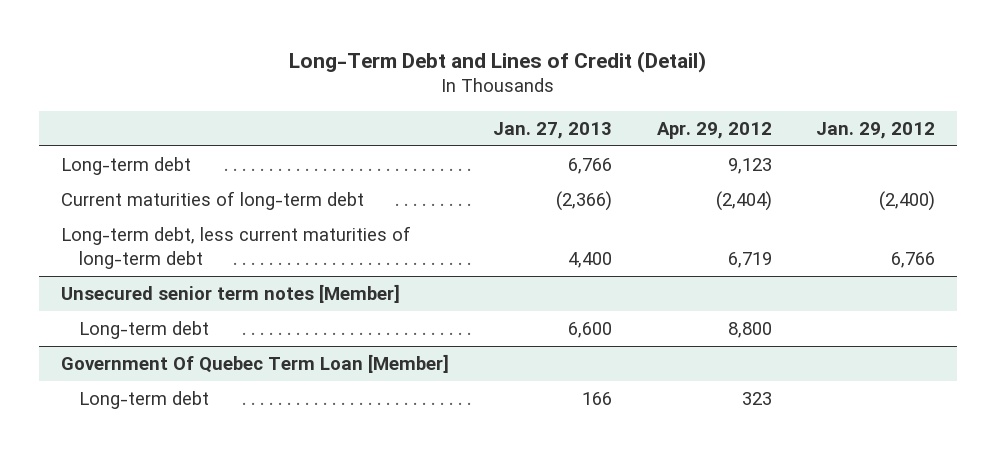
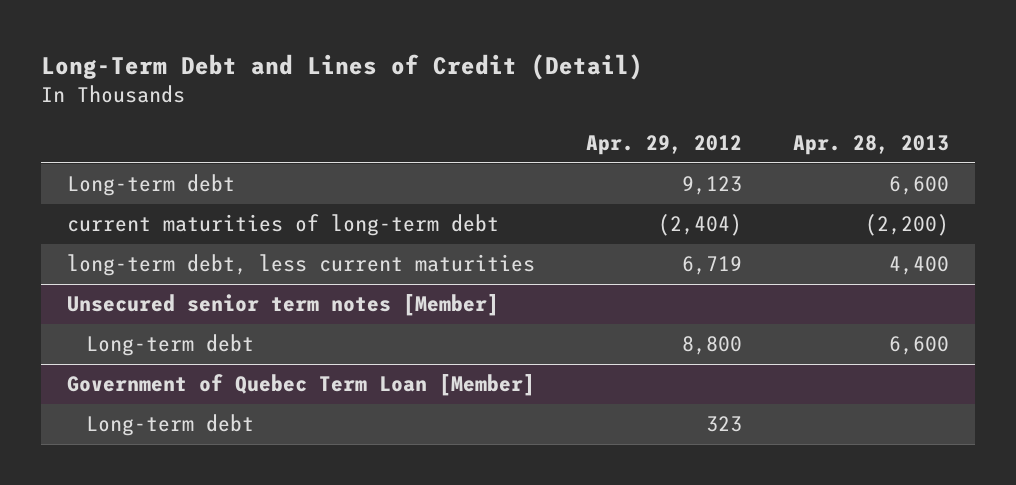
[493,121,613,139] Jan. 27, 2013 -> none
[815,121,935,139] Jan. 29, 2012 -> none
none -> [793,135,950,156] Apr. 28, 2013
[61,191,365,211] Current maturities of long-term debt -> [66,214,499,237] current maturities of long-term debt
[61,226,412,269] Long-term debt, less current maturities of long-term debt -> [66,254,535,277] long-term debt, less current maturities
[61,354,450,374] Government Of Quebec Term Loan [Member] -> [66,374,535,397] Government of Quebec Term Loan [Member]

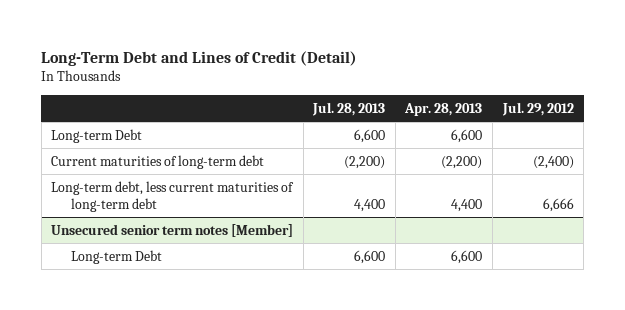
[586,135,743,156] Apr. 29, 2012 -> none
none -> [312,101,386,116] Jul. 28, 2013
none -> [501,101,574,116] Jul. 29, 2012
[66,174,235,197] Long-term debt -> [51,128,143,143] Long-term Debt
[66,214,499,237] current maturities of long-term debt -> [51,154,265,169] Current maturities of long-term debt
[66,254,535,277] long-term debt, less current maturities -> [51,180,295,213] Long-term debt, less current maturities of long-term debt
[66,374,535,397] Government of Quebec Term Loan [Member] -> none
[85,414,254,437] Long-term debt -> none
[85,334,254,357] Long-term debt -> [71,249,163,264] Long-term Debt

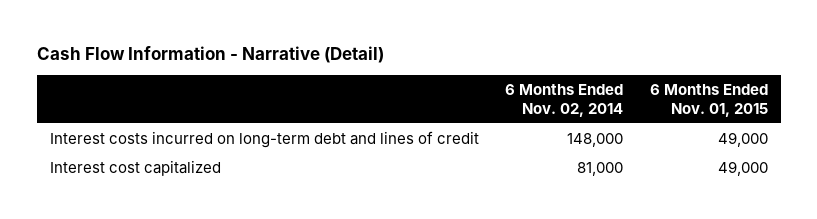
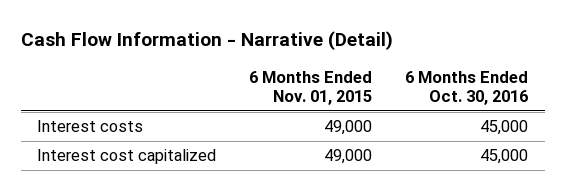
[505,83,624,117] 6 Months Ended Nov. 02, 2014 -> none
none -> [405,70,529,106] 6 Months Ended Oct. 30, 2016
[49,131,479,149] Interest costs incurred on long-term debt and lines of credit -> [37,120,144,133] Interest costs

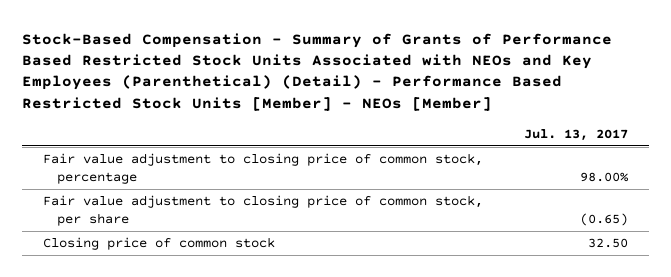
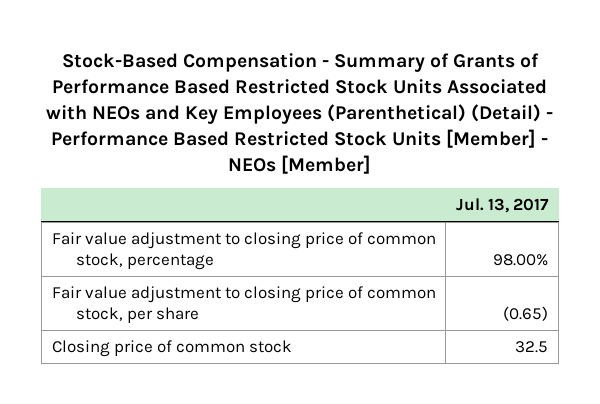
[588,238,629,249] 32.50 -> [515,340,549,353] 32.5

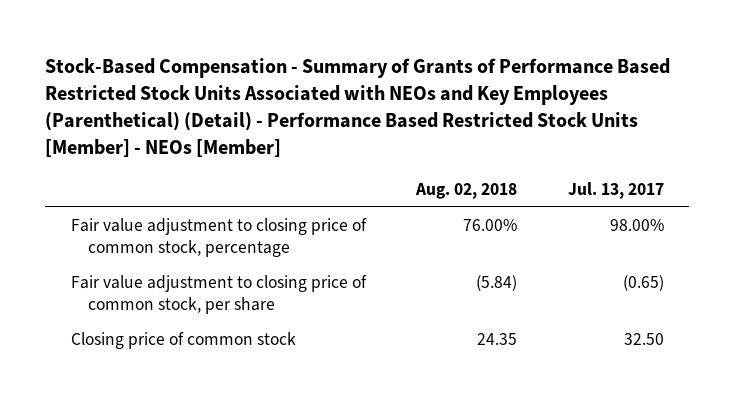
none -> [415,182,518,199] Aug. 02, 2018
[515,340,549,353] 32.5 -> [623,333,664,346] 32.50

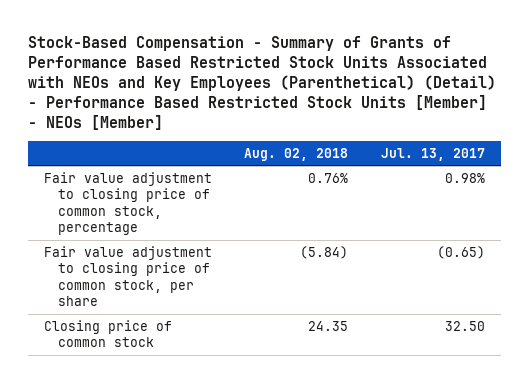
[463,219,518,232] 76.00% -> [308,173,349,184] 0.76%
[609,219,664,232] 98.00% -> [444,173,485,184] 0.98%

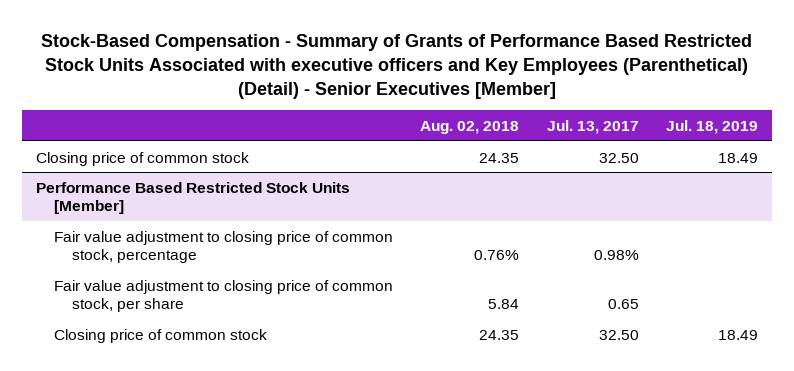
[27,35,496,130] Stock-Based Compensation - Summary of Grants of Performance Based Restricted Stock Units Associated with NEOs and Key Employees (Parenthetical) (Detail) - Performance Based Restricted Stock Units [Member] - NEOs [Member] -> [41,33,753,99] Stock-Based Compensation - Summary of Grants of Performance Based Restricted Stock Units Associated with executive officers and Key Employees (Parenthetical) (Detail) - Senior Executives [Member]
none -> [666,119,759,134] Jul. 18, 2019
none -> [36,151,250,166] Closing price of common stock
none -> [36,181,351,214] Performance Based Restricted Stock Units [Member]
[300,246,349,260] (5.84) -> [488,298,520,309] 5.84
[436,246,485,260] (0.65) -> [607,298,639,309] 0.65

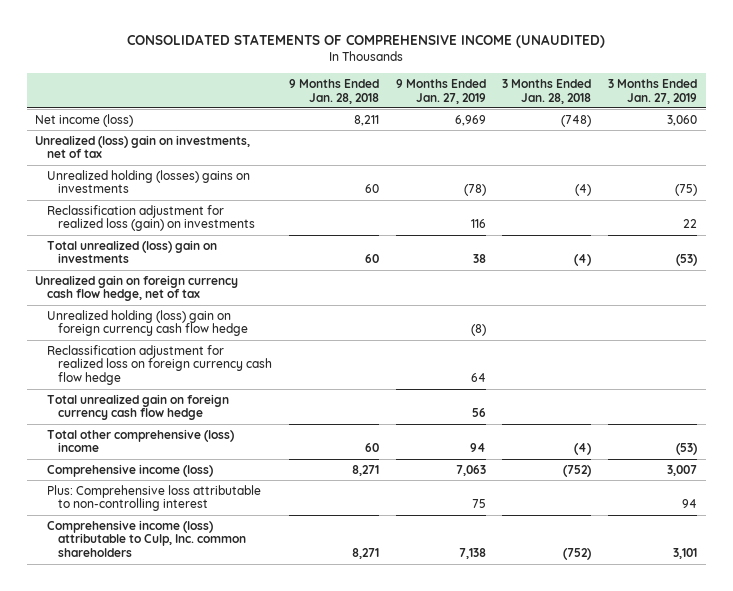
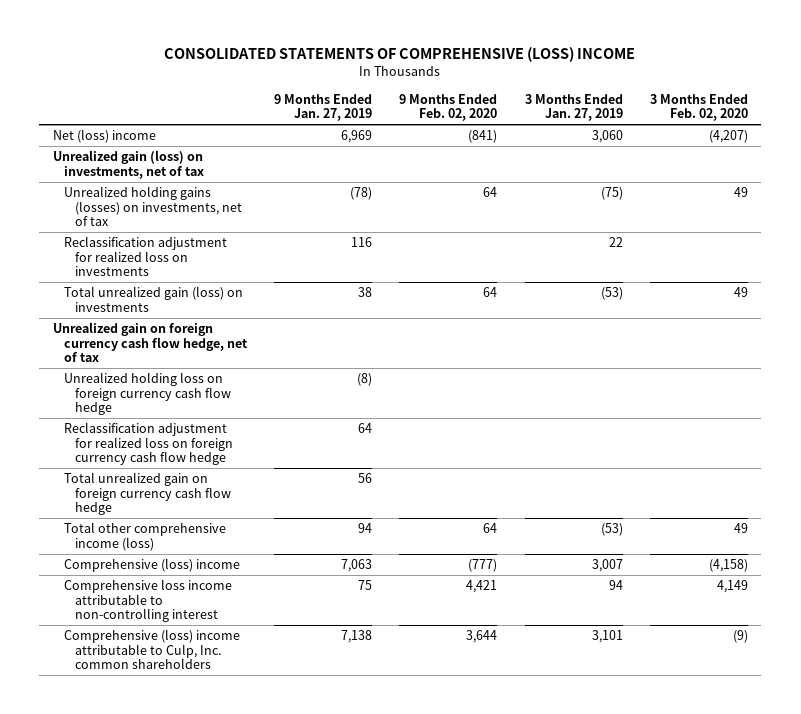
[127,34,606,49] CONSOLIDATED STATEMENTS OF COMPREHENSIVE INCOME (UNAUDITED) -> [164,46,636,62] CONSOLIDATED STATEMENTS OF COMPREHENSIVE (LOSS) INCOME
[288,78,379,104] 9 Months Ended Jan. 28, 2018 -> none
[502,78,592,104] 3 Months Ended Jan. 28, 2018 -> none
none -> [399,93,498,122] 9 Months Ended Feb. 02, 2020
none -> [649,93,748,122] 3 Months Ended Feb. 02, 2020
[35,113,134,127] Net income (loss) -> [52,129,156,144] Net (loss) income
[35,134,251,159] Unrealized (loss) gain on investments, net of tax -> [52,150,205,179] Unrealized gain (loss) on investments, net of tax
[46,169,250,194] Unrealized holding (losses) gains on investments -> [64,186,243,227] Unrealized holding gains (losses) on investments, net of tax
[46,204,255,232] Reclassification adjustment for realized loss (gain) on investments -> [64,236,228,277] Reclassification adjustment for realized loss on investments
[46,239,217,264] Total unrealized (loss) gain on investments -> [64,286,244,312] Total unrealized gain (loss) on investments
[46,309,248,337] Unrealized holding (loss) gain on foreign currency cash flow hedge -> [64,372,232,416] Unrealized holding loss on foreign currency cash flow hedge
[46,428,234,453] Total other comprehensive (loss) income -> [64,522,227,551] Total other comprehensive income (loss)
[46,463,213,477] Comprehensive income (loss) -> [64,558,241,573] Comprehensive (loss) income
[46,484,261,512] Plus: Comprehensive loss attributable to non-controlling interest -> [64,579,233,623] Comprehensive loss income attributable to non-controlling interest
[46,519,246,558] Comprehensive income (loss) attributable to Culp, Inc. common shareholders -> [64,629,241,670] Comprehensive (loss) income attributable to Culp, Inc. common shareholders

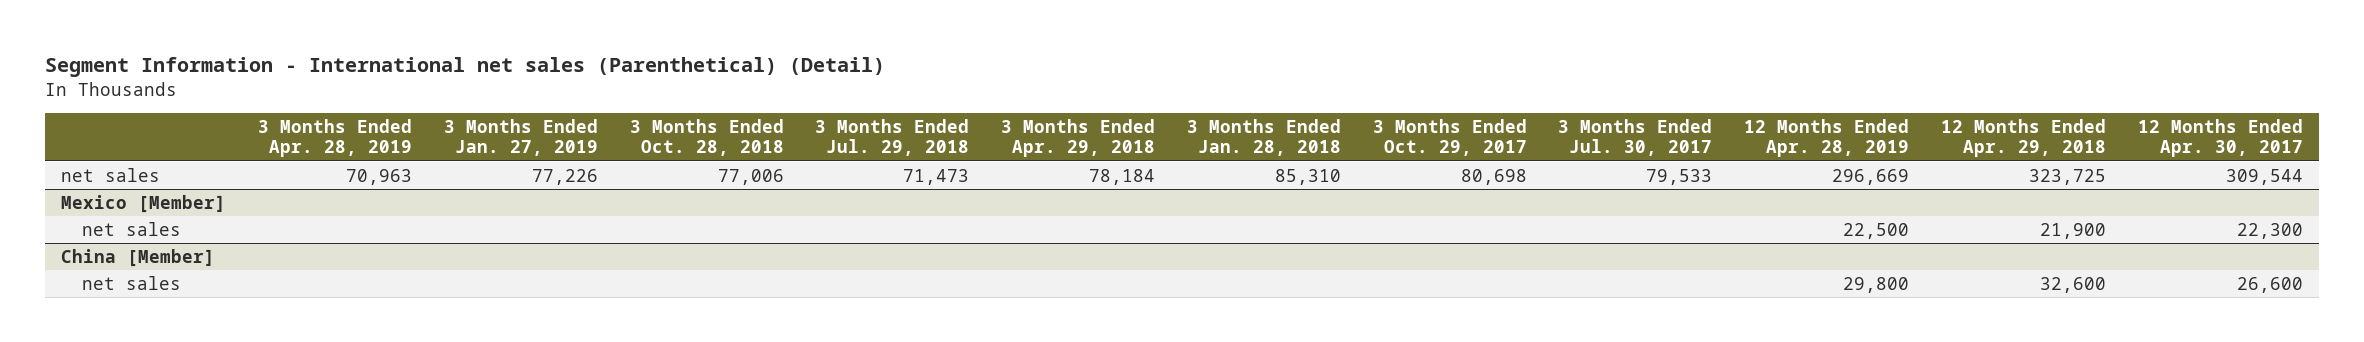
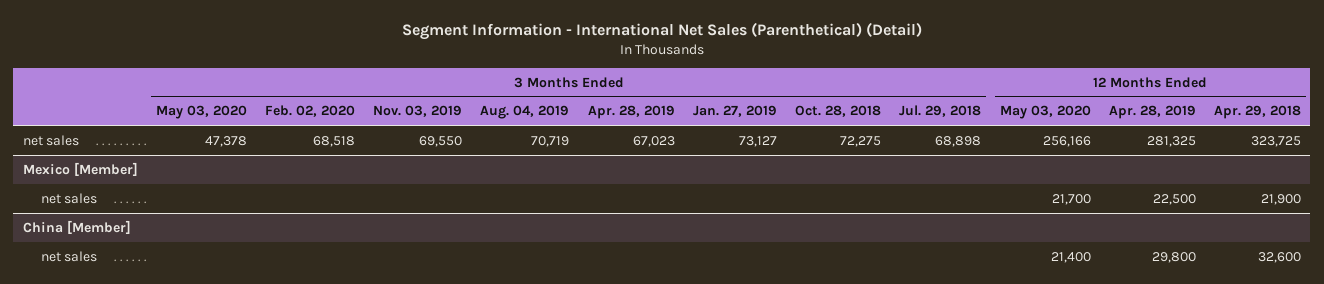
[45,57,886,78] Segment Information - International net sales (Parenthetical) (Detail) -> [401,22,922,41] Segment Information - International Net Sales (Parenthetical) (Detail)
[1001,119,1156,158] 3 Months Ended Apr. 29, 2018 -> none
[1186,119,1341,157] 3 Months Ended Jan. 28, 2018 -> none
[1372,119,1527,157] 3 Months Ended Oct. 29, 2017 -> none
[1558,119,1713,157] 3 Months Ended Jul. 30, 2017 -> none
[2137,119,2303,158] 12 Months Ended Apr. 30, 2017 -> none
none -> [155,105,247,120] May 03, 2020
none -> [265,105,356,118] Feb. 02, 2020
none -> [373,105,463,118] Nov. 03, 2019
none -> [480,105,570,120] Aug. 04, 2019
none -> [999,105,1091,120] May 03, 2020
[346,168,413,185] 70,963 -> [632,135,675,147] 67,023
[531,168,598,185] 77,226 -> [738,135,777,147] 73,127
[717,168,784,185] 77,006 -> [840,135,882,147] 72,275
[903,168,970,185] 71,473 -> [935,135,982,147] 68,898
[1832,168,1910,185] 296,669 -> [1146,135,1196,147] 281,325

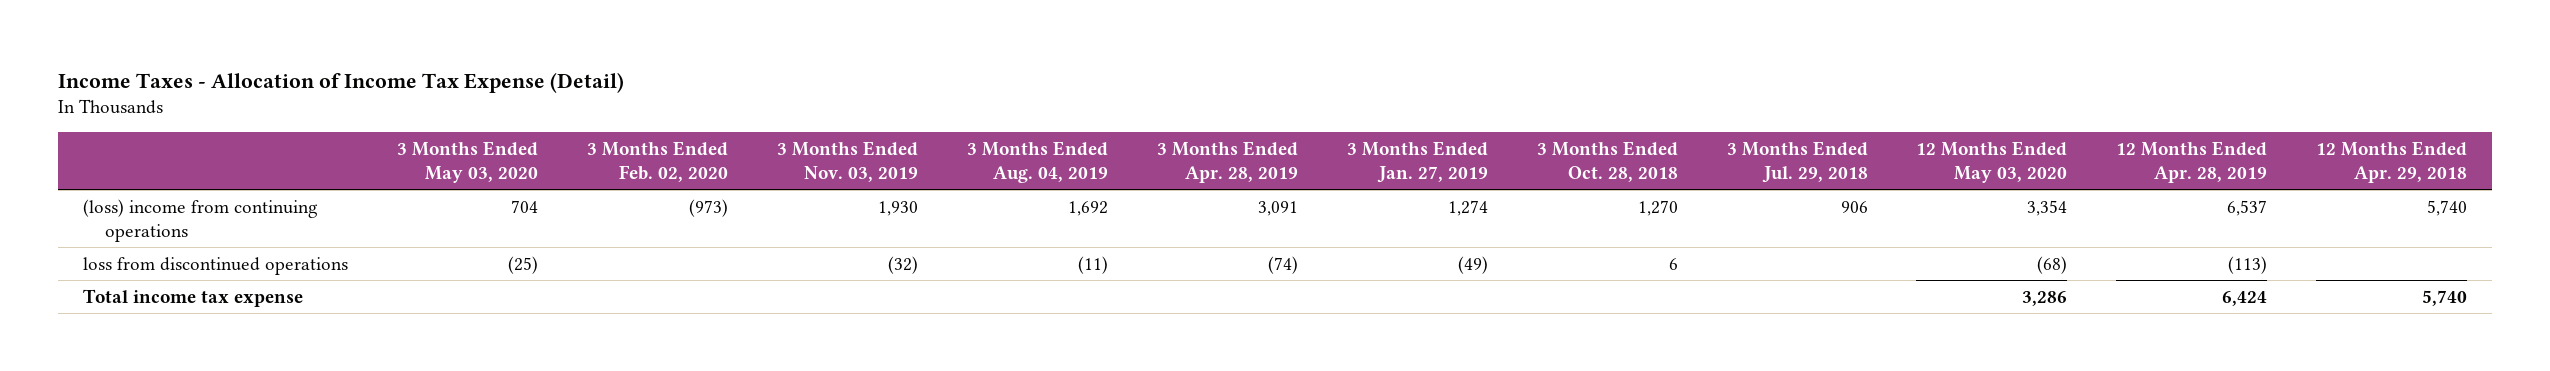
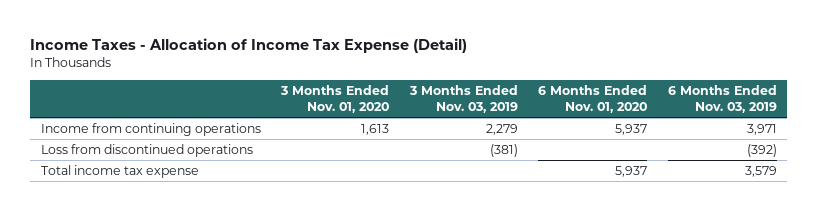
[396,140,538,183] 3 Months Ended May 03, 2020 -> none
[586,140,728,182] 3 Months Ended Feb. 02, 2020 -> none
[966,140,1108,183] 3 Months Ended Aug. 04, 2019 -> none
[1156,140,1298,183] 3 Months Ended Apr. 28, 2019 -> none
[1346,140,1488,183] 3 Months Ended Jan. 27, 2019 -> none
[1536,140,1678,182] 3 Months Ended Oct. 28, 2018 -> none
[1726,140,1868,183] 3 Months Ended Jul. 29, 2018 -> none
[1916,140,2068,183] 12 Months Ended May 03, 2020 -> none
[2116,140,2268,183] 12 Months Ended Apr. 28, 2019 -> none
[2316,140,2468,183] 12 Months Ended Apr. 29, 2018 -> none
none -> [280,84,390,114] 3 Months Ended Nov. 01, 2020
none -> [538,84,648,114] 6 Months Ended Nov. 01, 2020
none -> [668,84,778,114] 6 Months Ended Nov. 03, 2019
[82,198,318,242] (loss) income from continuing operations -> [40,123,261,137] Income from continuing operations
[877,200,918,216] 1,930 -> [485,124,518,136] 2,279
[82,256,348,275] loss from discontinued operations -> [40,144,253,158] Loss from discontinued operations
[887,255,918,274] (32) -> [489,144,518,158] (381)

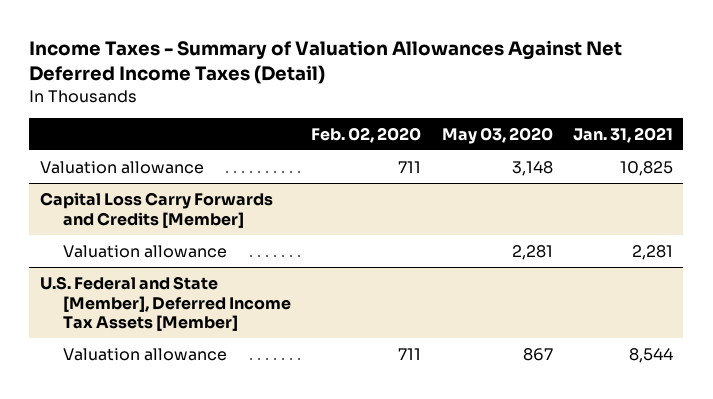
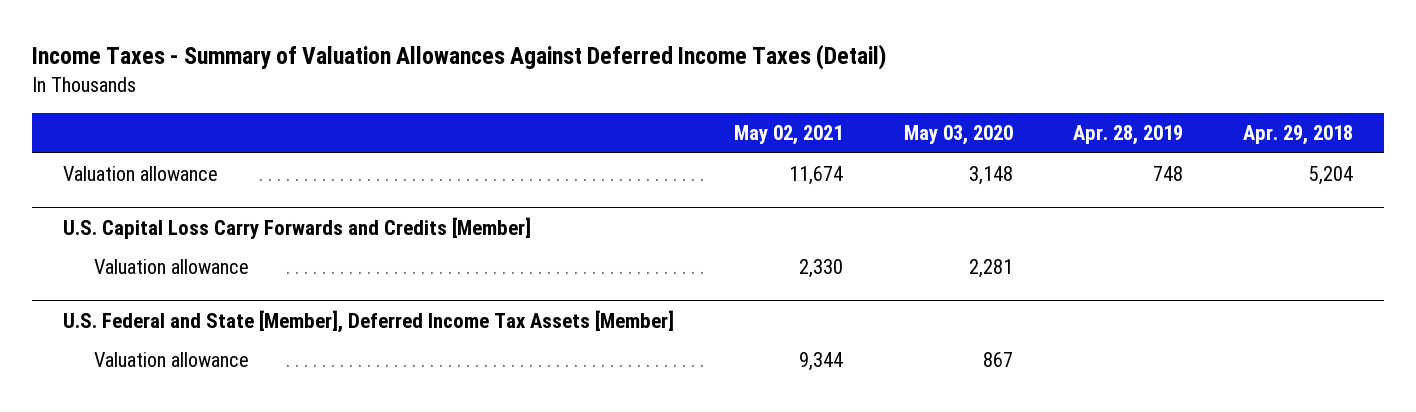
[29,39,623,84] Income Taxes - Summary of Valuation Allowances Against Net Deferred Income Taxes (Detail) -> [32,44,887,71] Income Taxes - Summary of Valuation Allowances Against Deferred Income Taxes (Detail)
[311,126,422,143] Feb. 02, 2020 -> none
[573,126,674,143] Jan. 31, 2021 -> none
none -> [734,125,844,146] May 02, 2021
none -> [1072,125,1183,146] Apr. 28, 2019
none -> [1243,125,1354,146] Apr. 29, 2018
[39,191,273,228] Capital Loss Carry Forwards and Credits [Member] -> [62,216,531,239] U.S. Capital Loss Carry Forwards and Credits [Member]

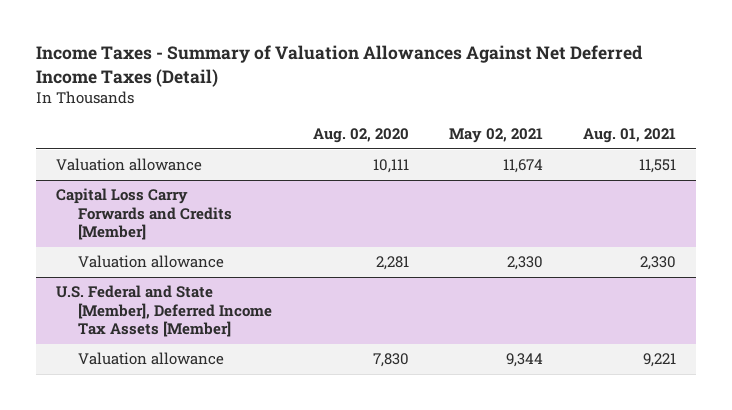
[32,44,887,71] Income Taxes - Summary of Valuation Allowances Against Deferred Income Taxes (Detail) -> [35,45,643,88] Income Taxes - Summary of Valuation Allowances Against Net Deferred Income Taxes (Detail)
[903,125,1013,146] May 03, 2020 -> none
[1072,125,1183,146] Apr. 28, 2019 -> none
[1243,125,1354,146] Apr. 29, 2018 -> none
none -> [312,128,409,144] Aug. 02, 2020
none -> [582,128,676,144] Aug. 01, 2021
[62,216,531,239] U.S. Capital Loss Carry Forwards and Credits [Member] -> [55,188,233,241] Capital Loss Carry Forwards and Credits [Member]

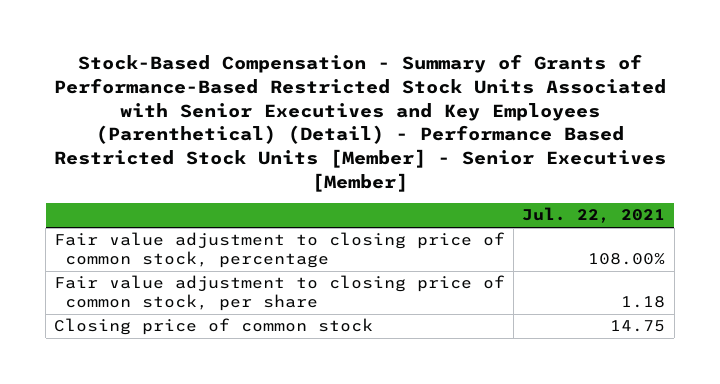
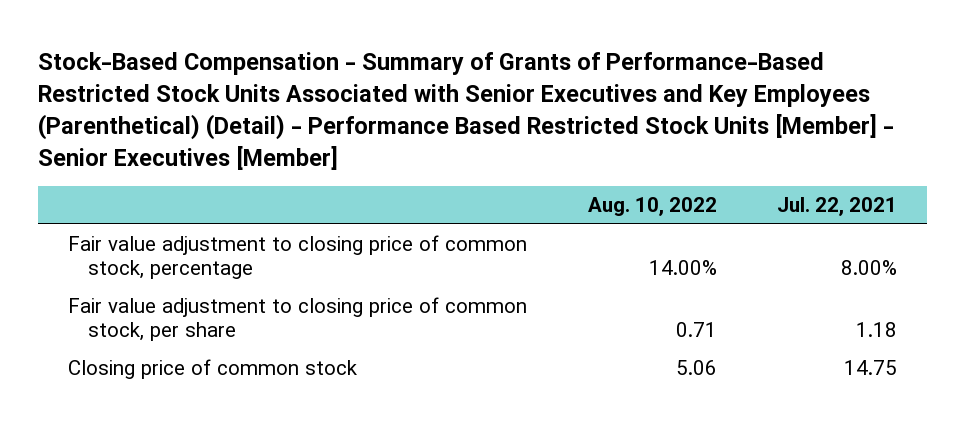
none -> [587,197,717,217] Aug. 10, 2022
[588,253,666,266] 108.00% -> [841,259,898,275] 8.00%

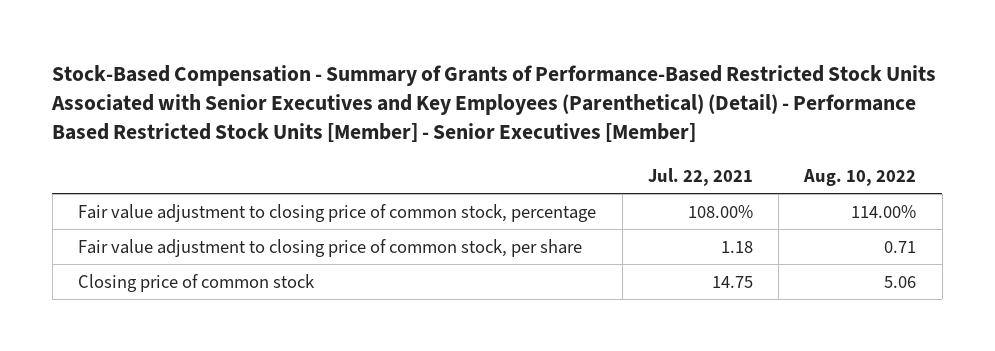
[648,259,717,275] 14.00% -> [851,204,917,218] 114.00%
[841,259,898,275] 8.00% -> [687,204,753,218] 108.00%

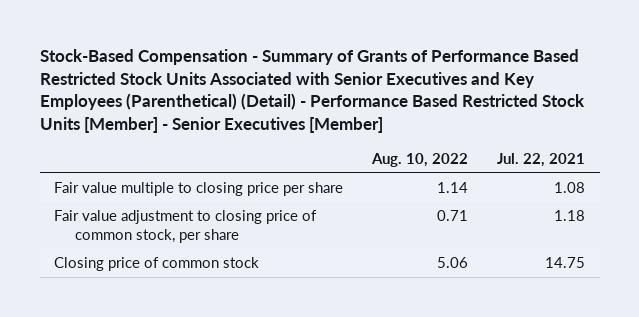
[51,65,937,143] Stock-Based Compensation - Summary of Grants of Performance-Based Restricted Stock Units Associated with Senior Executives and Key Employees (Parenthetical) (Detail) - Performance Based Restricted Stock Units [Member] - Senior Executives [Member] -> [39,49,585,133] Stock-Based Compensation - Summary of Grants of Performance Based Restricted Stock Units Associated with Senior Executives and Key Employees (Parenthetical) (Detail) - Performance Based Restricted Stock Units [Member] - Senior Executives [Member]
[78,203,597,222] Fair value adjustment to closing price of common stock, percentage -> none
none -> [54,182,344,197] Fair value multiple to closing price per share

